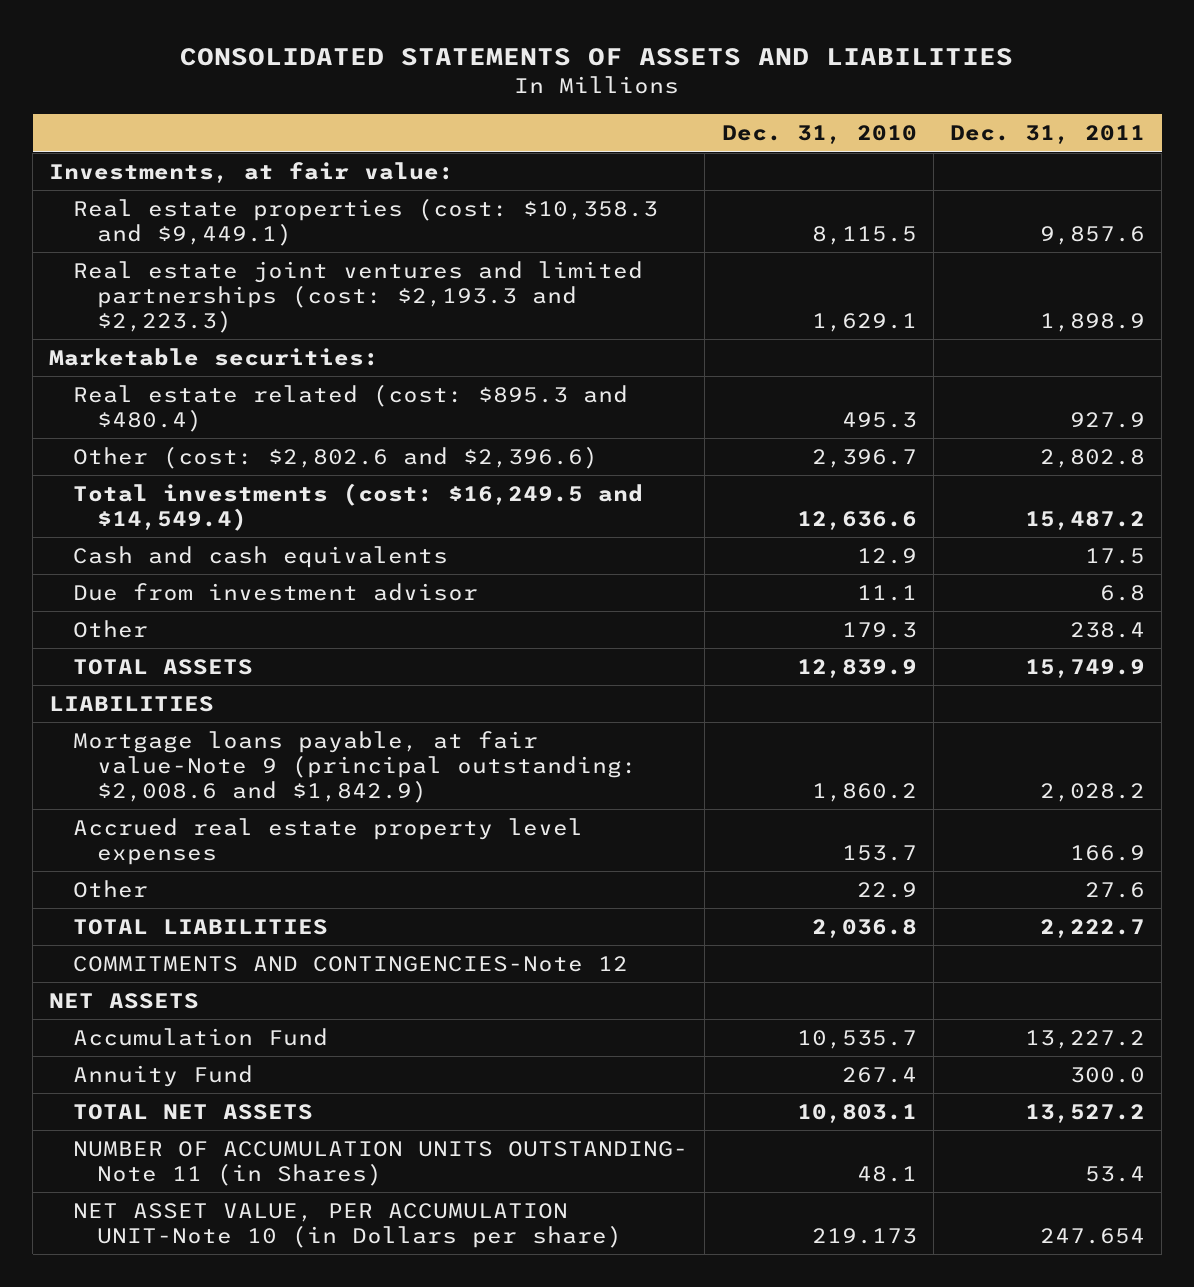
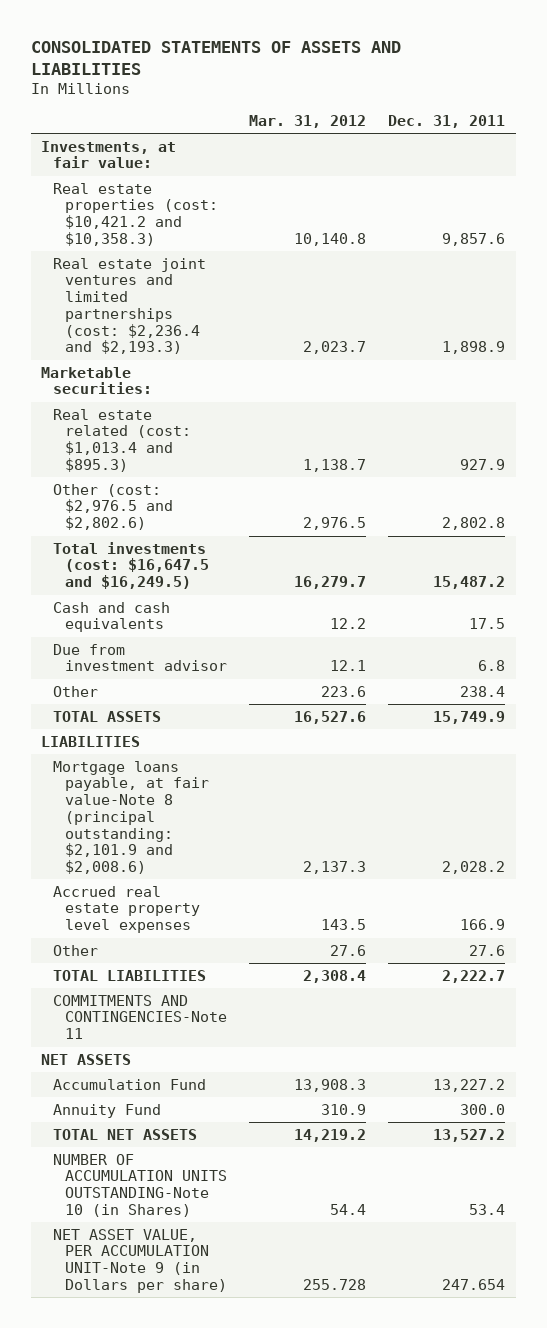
[721,125,917,145] Dec. 31, 2010 -> none
none -> [249,114,367,128] Mar. 31, 2012
[73,197,659,246] Real estate properties (cost: $10,358.3 and $9,449.1) -> [53,182,219,246] Real estate properties (cost: $10,421.2 and $10,358.3)
[73,260,644,333] Real estate joint ventures and limited partnerships (cost: $2,193.3 and $2,223.3) -> [53,257,207,355] Real estate joint ventures and limited partnerships (cost: $2,236.4 and $2,193.3)
[73,383,629,432] Real estate related (cost: $895.3 and $480.4) -> [53,408,192,472] Real estate related (cost: $1,013.4 and $895.3)
[73,445,599,469] Other (cost: $2,802.6 and $2,396.6) -> [53,483,174,531] Other (cost: $2,976.5 and $2,802.6)
[73,482,644,531] Total investments (cost: $16,249.5 and $14,549.4) -> [53,541,210,590] Total investments (cost: $16,647.5 and $16,249.5)
[73,730,638,803] Mortgage loans payable, at fair value-Note 9 (principal outstanding: $2,008.6 and $1,842.9) -> [53,760,210,875] Mortgage loans payable, at fair value-Note 8 (principal outstanding: $2,101.9 and $2,008.6)
[73,955,629,972] COMMITMENTS AND CONTINGENCIES-Note 12 -> [53,994,228,1040] COMMITMENTS AND CONTINGENCIES-Note 11
[73,1140,689,1186] NUMBER OF ACCUMULATION UNITS OUTSTANDING- Note 11 (in Shares) -> [53,1153,228,1217] NUMBER OF ACCUMULATION UNITS OUTSTANDING-Note 10 (in Shares)
[73,1202,623,1248] NET ASSET VALUE, PER ACCUMULATION UNIT-Note 10 (in Dollars per share) -> [53,1228,228,1293] NET ASSET VALUE, PER ACCUMULATION UNIT-Note 9 (in Dollars per share)

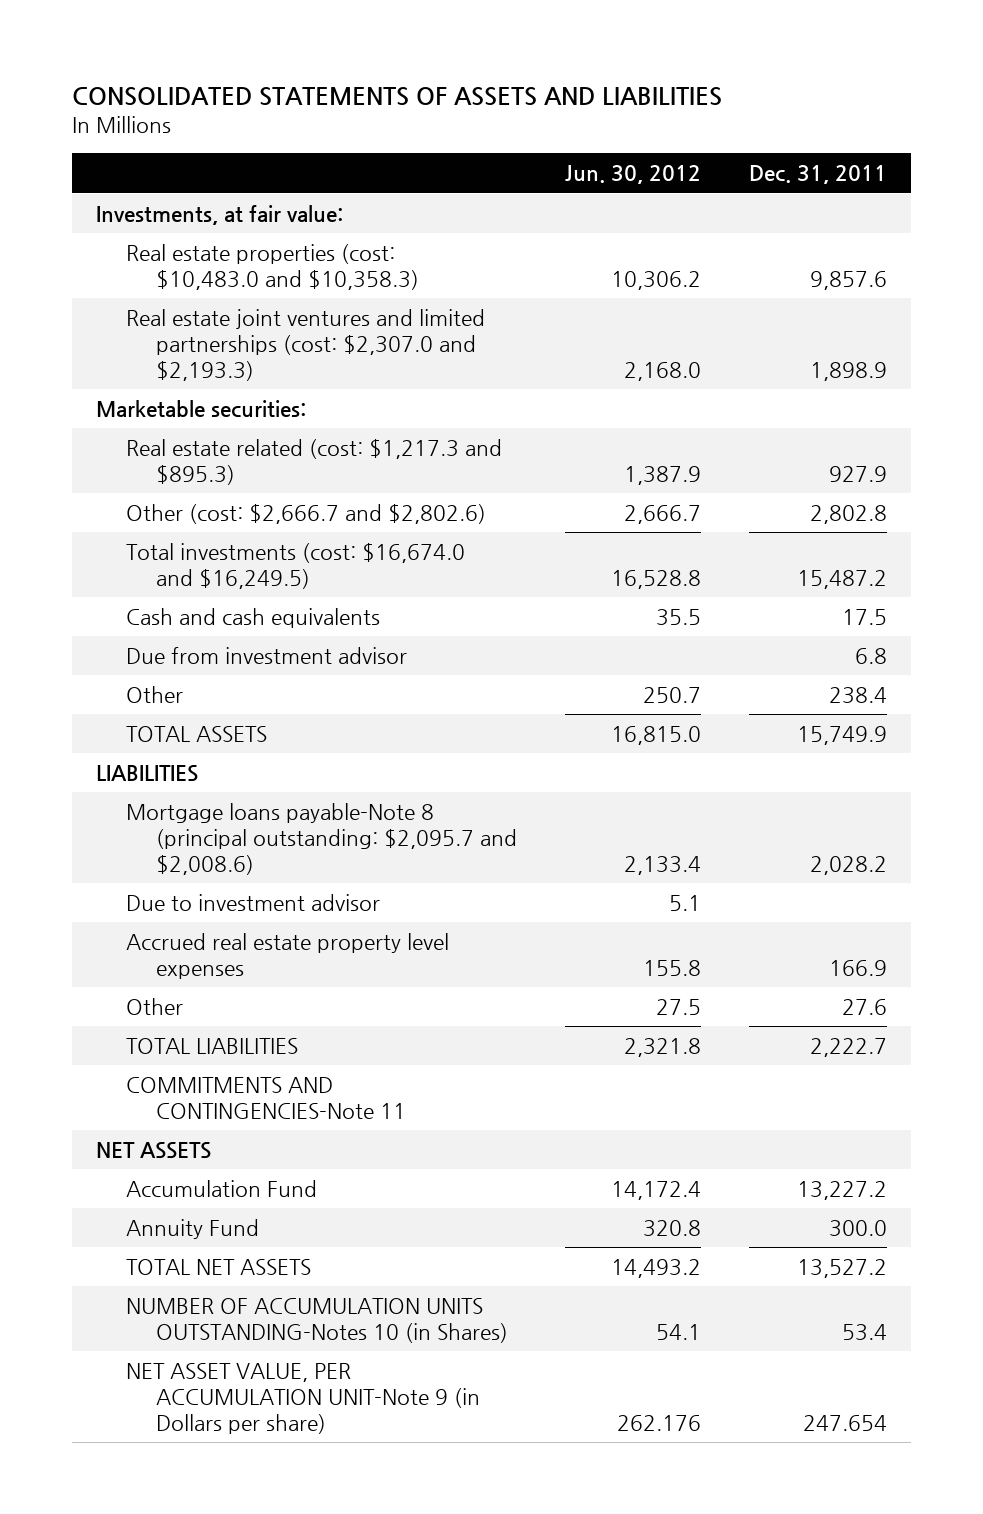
[249,114,367,128] Mar. 31, 2012 -> none
none -> [565,165,702,185] Jun. 30, 2012
[53,182,219,246] Real estate properties (cost: $10,421.2 and $10,358.3) -> [126,243,420,290] Real estate properties (cost: $10,483.0 and $10,358.3)
[53,257,207,355] Real estate joint ventures and limited partnerships (cost: $2,236.4 and $2,193.3) -> [126,308,486,381] Real estate joint ventures and limited partnerships (cost: $2,307.0 and $2,193.3)
[53,408,192,472] Real estate related (cost: $1,013.4 and $895.3) -> [126,438,503,485] Real estate related (cost: $1,217.3 and $895.3)
[53,483,174,531] Other (cost: $2,976.5 and $2,802.6) -> [126,503,487,524] Other (cost: $2,666.7 and $2,802.6)
[53,541,210,590] Total investments (cost: $16,647.5 and $16,249.5) -> [126,542,466,589] Total investments (cost: $16,674.0 and $16,249.5)
[53,760,210,875] Mortgage loans payable, at fair value-Note 8 (principal outstanding: $2,101.9 and $2,008.6) -> [126,802,518,875] Mortgage loans payable-Note 8 (principal outstanding: $2,095.7 and $2,008.6)
none -> [126,893,381,911] Due to investment advisor
[53,1153,228,1217] NUMBER OF ACCUMULATION UNITS OUTSTANDING-Note 10 (in Shares) -> [126,1297,509,1343] NUMBER OF ACCUMULATION UNITS OUTSTANDING-Notes 10 (in Shares)

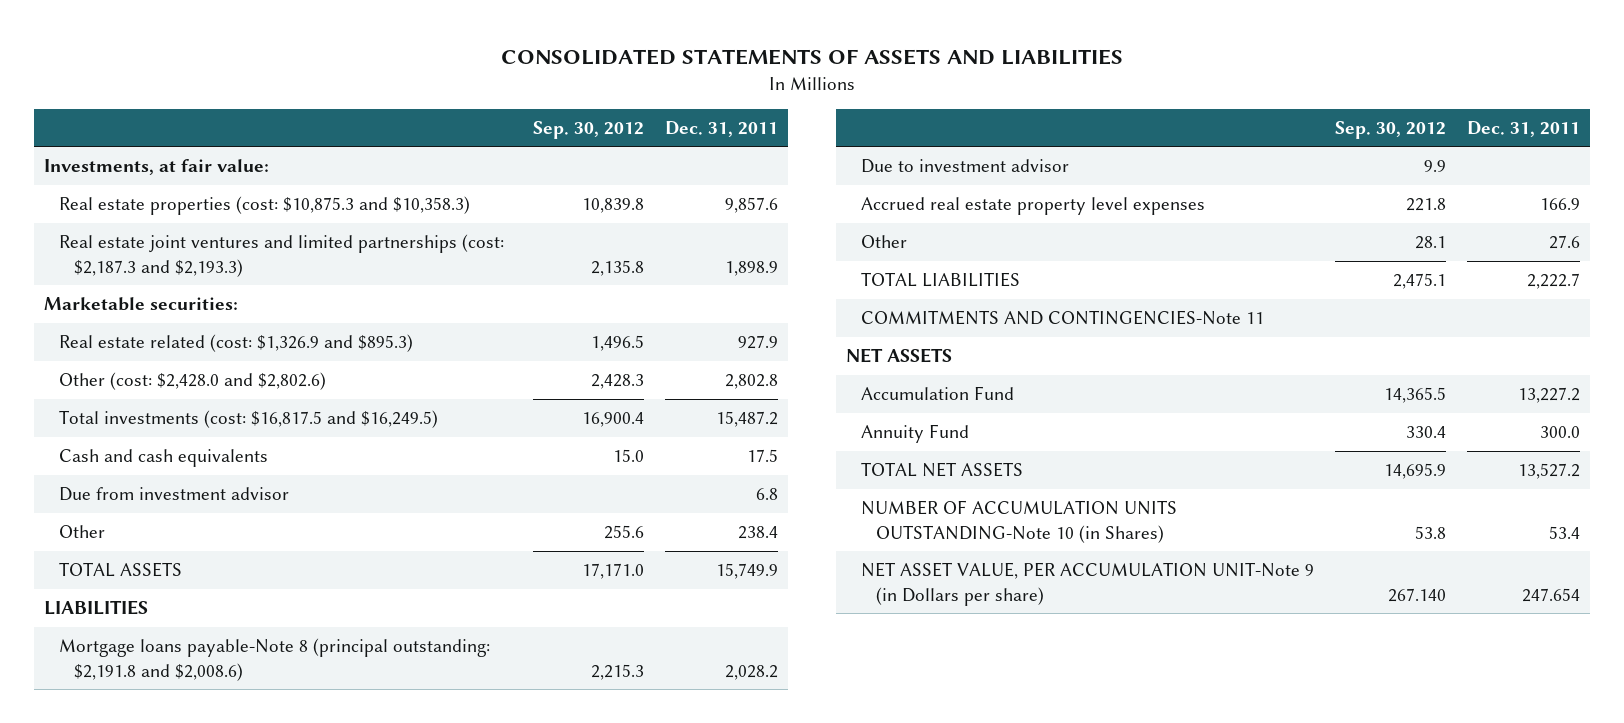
[565,165,702,185] Jun. 30, 2012 -> none
none -> [532,120,644,139] Sep. 30, 2012
[126,243,420,290] Real estate properties (cost: $10,483.0 and $10,358.3) -> [59,195,471,215] Real estate properties (cost: $10,875.3 and $10,358.3)
[126,308,486,381] Real estate joint ventures and limited partnerships (cost: $2,307.0 and $2,193.3) -> [59,233,505,277] Real estate joint ventures and limited partnerships (cost: $2,187.3 and $2,193.3)
[126,438,503,485] Real estate related (cost: $1,217.3 and $895.3) -> [59,333,414,352] Real estate related (cost: $1,326.9 and $895.3)
[126,503,487,524] Other (cost: $2,666.7 and $2,802.6) -> [59,371,327,390] Other (cost: $2,428.0 and $2,802.6)
[126,542,466,589] Total investments (cost: $16,674.0 and $16,249.5) -> [59,409,439,428] Total investments (cost: $16,817.5 and $16,249.5)
[126,802,518,875] Mortgage loans payable-Note 8 (principal outstanding: $2,095.7 and $2,008.6) -> [59,637,491,681] Mortgage loans payable-Note 8 (principal outstanding: $2,191.8 and $2,008.6)
[126,1297,509,1343] NUMBER OF ACCUMULATION UNITS OUTSTANDING-Notes 10 (in Shares) -> [861,499,1178,543] NUMBER OF ACCUMULATION UNITS OUTSTANDING-Note 10 (in Shares)

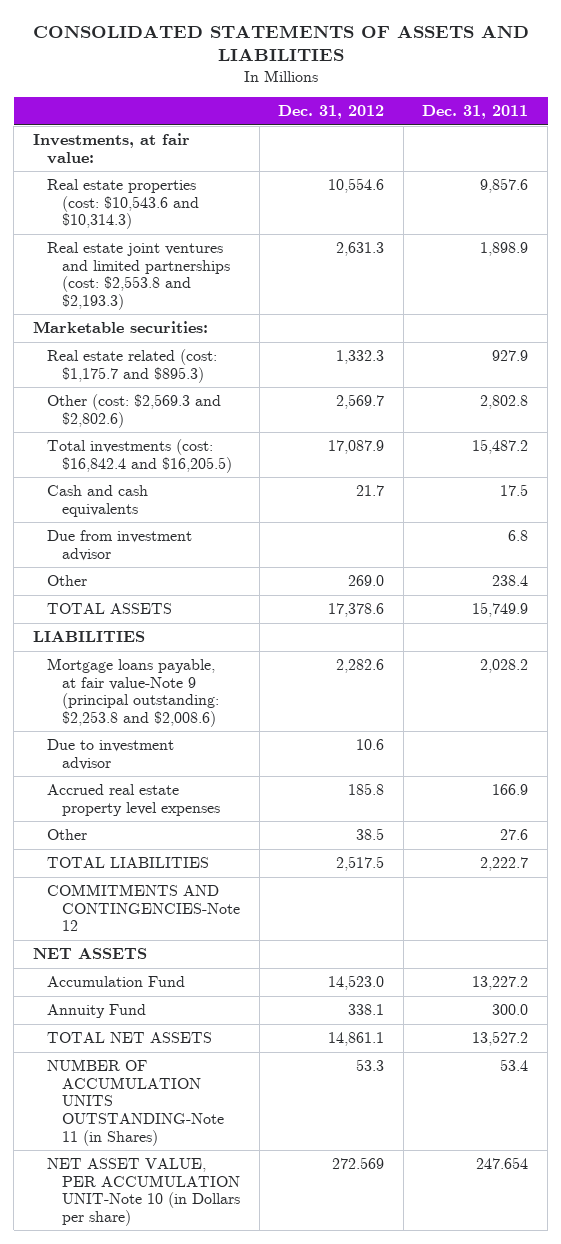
[532,120,644,139] Sep. 30, 2012 -> none
none -> [278,105,385,120] Dec. 31, 2012
[59,195,471,215] Real estate properties (cost: $10,875.3 and $10,358.3) -> [47,179,200,230] Real estate properties (cost: $10,543.6 and $10,314.3)
[59,233,505,277] Real estate joint ventures and limited partnerships (cost: $2,187.3 and $2,193.3) -> [47,242,231,310] Real estate joint ventures and limited partnerships (cost: $2,553.8 and $2,193.3)
[59,333,414,352] Real estate related (cost: $1,326.9 and $895.3) -> [47,349,218,383] Real estate related (cost: $1,175.7 and $895.3)
[59,371,327,390] Other (cost: $2,428.0 and $2,802.6) -> [47,394,222,428] Other (cost: $2,569.3 and $2,802.6)
[59,409,439,428] Total investments (cost: $16,817.5 and $16,249.5) -> [47,439,233,473] Total investments (cost: $16,842.4 and $16,205.5)
[59,637,491,681] Mortgage loans payable-Note 8 (principal outstanding: $2,191.8 and $2,008.6) -> [47,658,220,727] Mortgage loans payable, at fair value-Note 9 (principal outstanding: $2,253.8 and $2,008.6)
[861,309,1265,325] COMMITMENTS AND CONTINGENCIES-Note 11 -> [47,884,241,932] COMMITMENTS AND CONTINGENCIES-Note 12
[861,499,1178,543] NUMBER OF ACCUMULATION UNITS OUTSTANDING-Note 10 (in Shares) -> [47,1059,225,1146] NUMBER OF ACCUMULATION UNITS OUTSTANDING-Note 11 (in Shares)
[861,561,1315,606] NET ASSET VALUE, PER ACCUMULATION UNIT-Note 9 (in Dollars per share) -> [47,1158,241,1226] NET ASSET VALUE, PER ACCUMULATION UNIT-Note 10 (in Dollars per share)

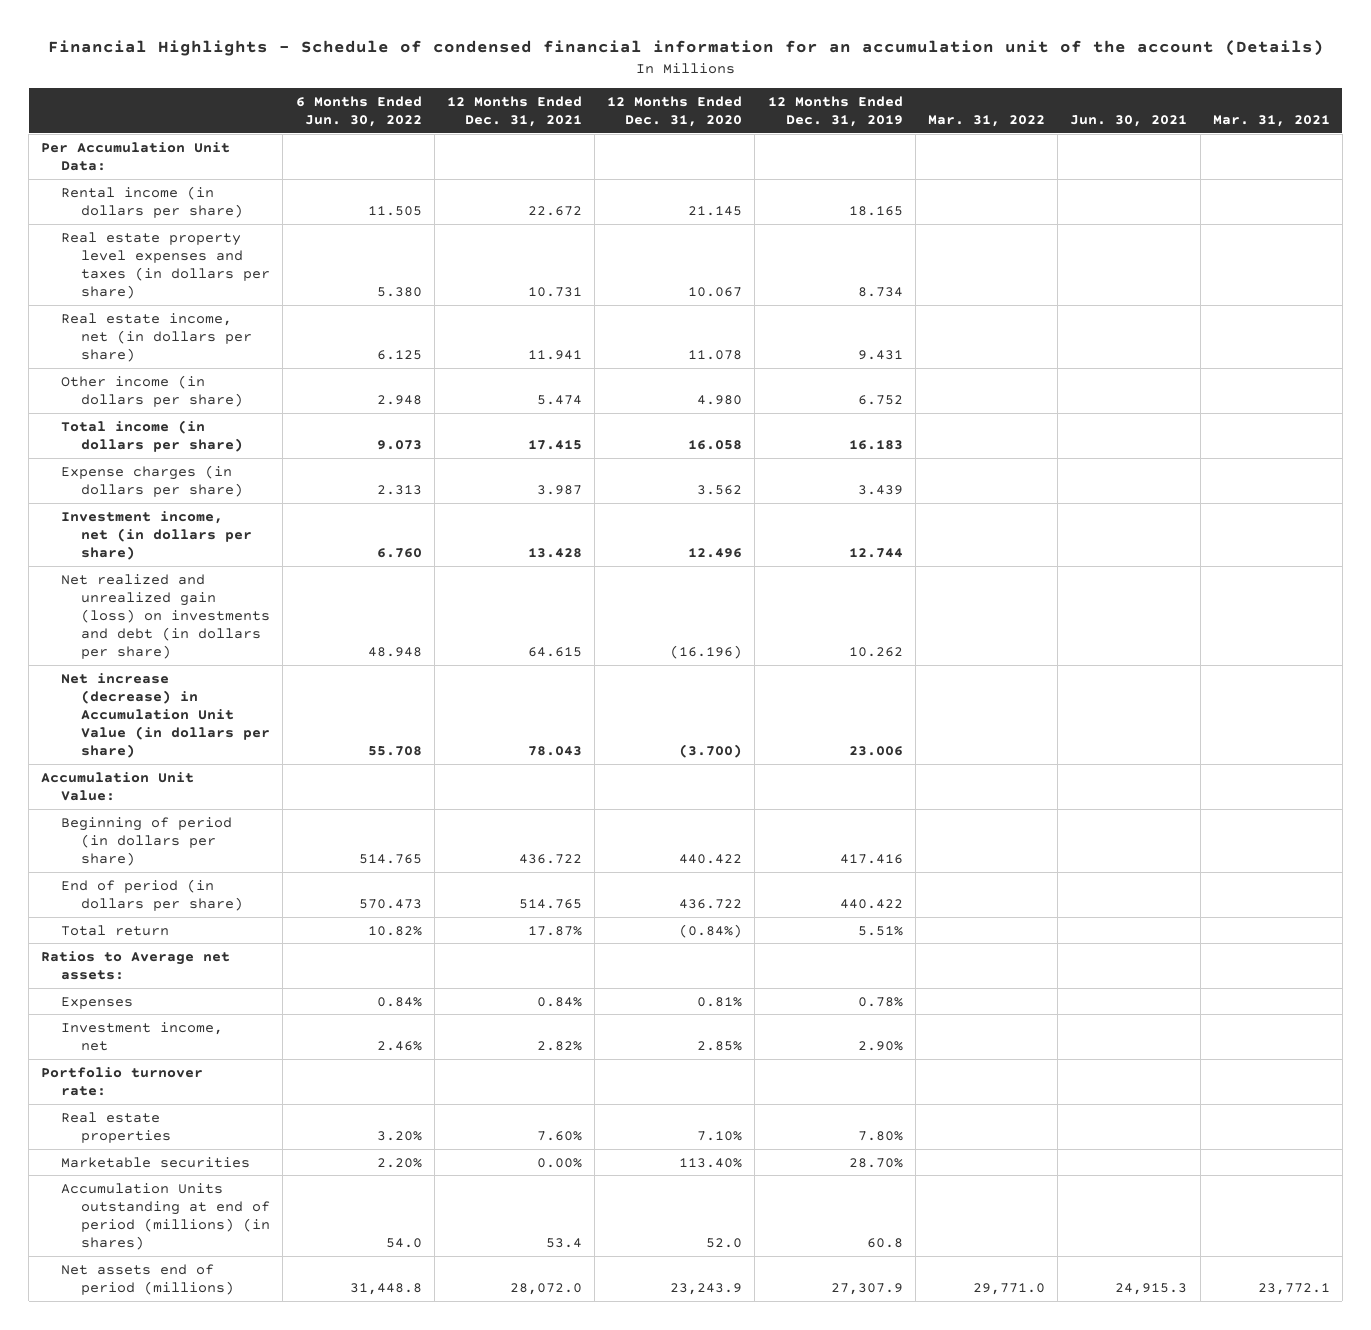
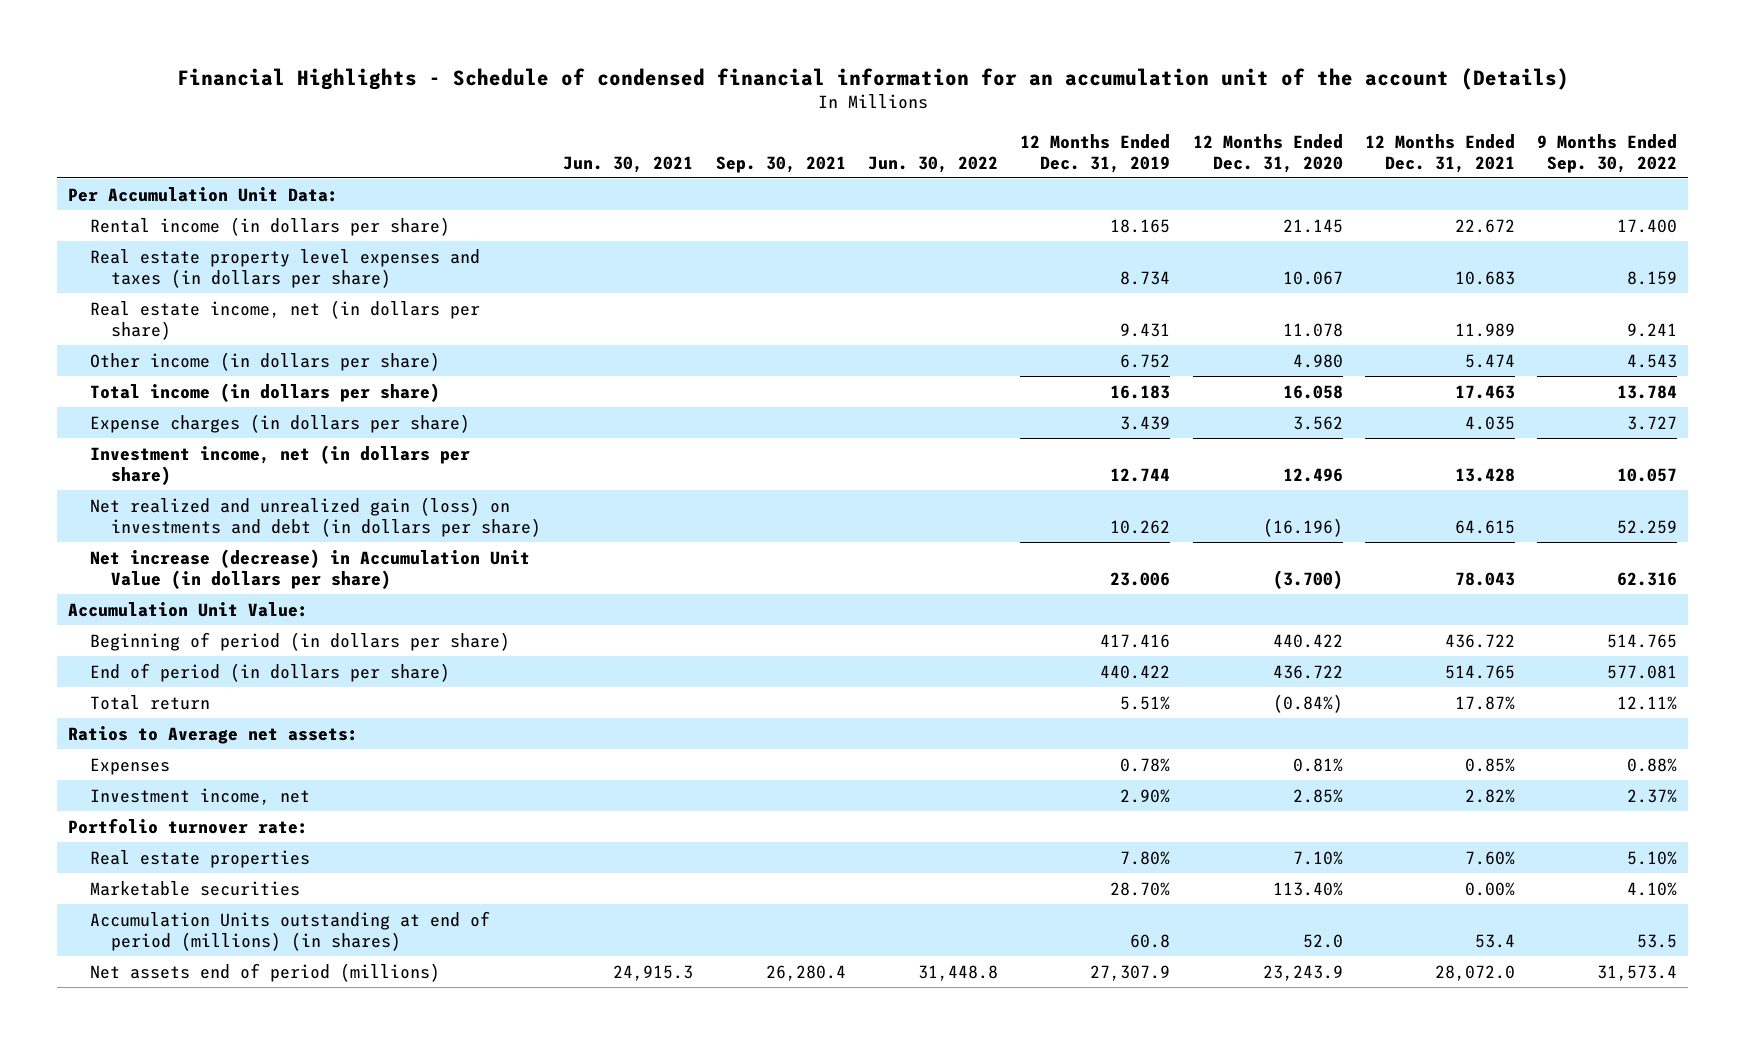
[295,95,422,127] 6 Months Ended Jun. 30, 2022 -> none
[928,114,1046,127] Mar. 31, 2022 -> none
[1212,114,1330,127] Mar. 31, 2021 -> none
none -> [715,155,846,173] Sep. 30, 2021
none -> [867,155,998,173] Jun. 30, 2022
none -> [1537,133,1678,173] 9 Months Ended Sep. 30, 2022
[527,287,582,298] 10.731 -> [1454,270,1515,285] 10.683
[527,349,582,360] 11.941 -> [1454,322,1515,337] 11.989
[527,439,582,450] 17.415 -> [1454,384,1515,399] 17.463
[536,484,582,495] 3.987 -> [1464,415,1515,430] 4.035
[536,996,582,1007] 0.84% -> [1464,757,1515,772] 0.85%

